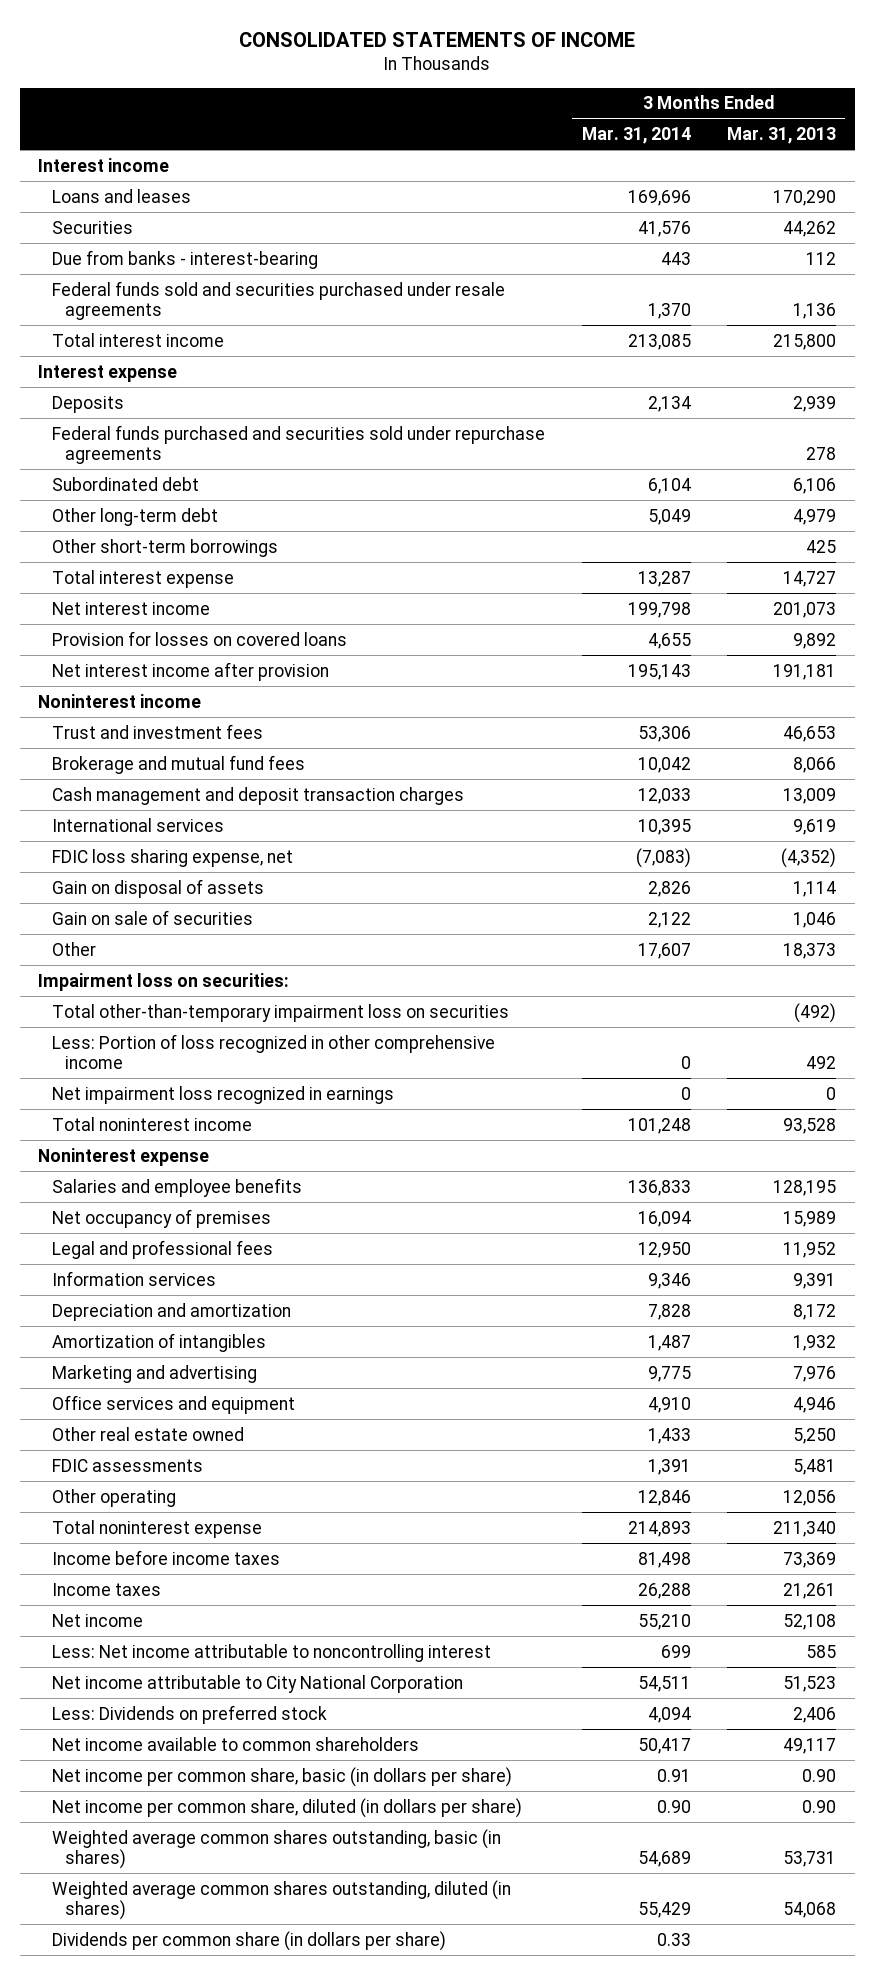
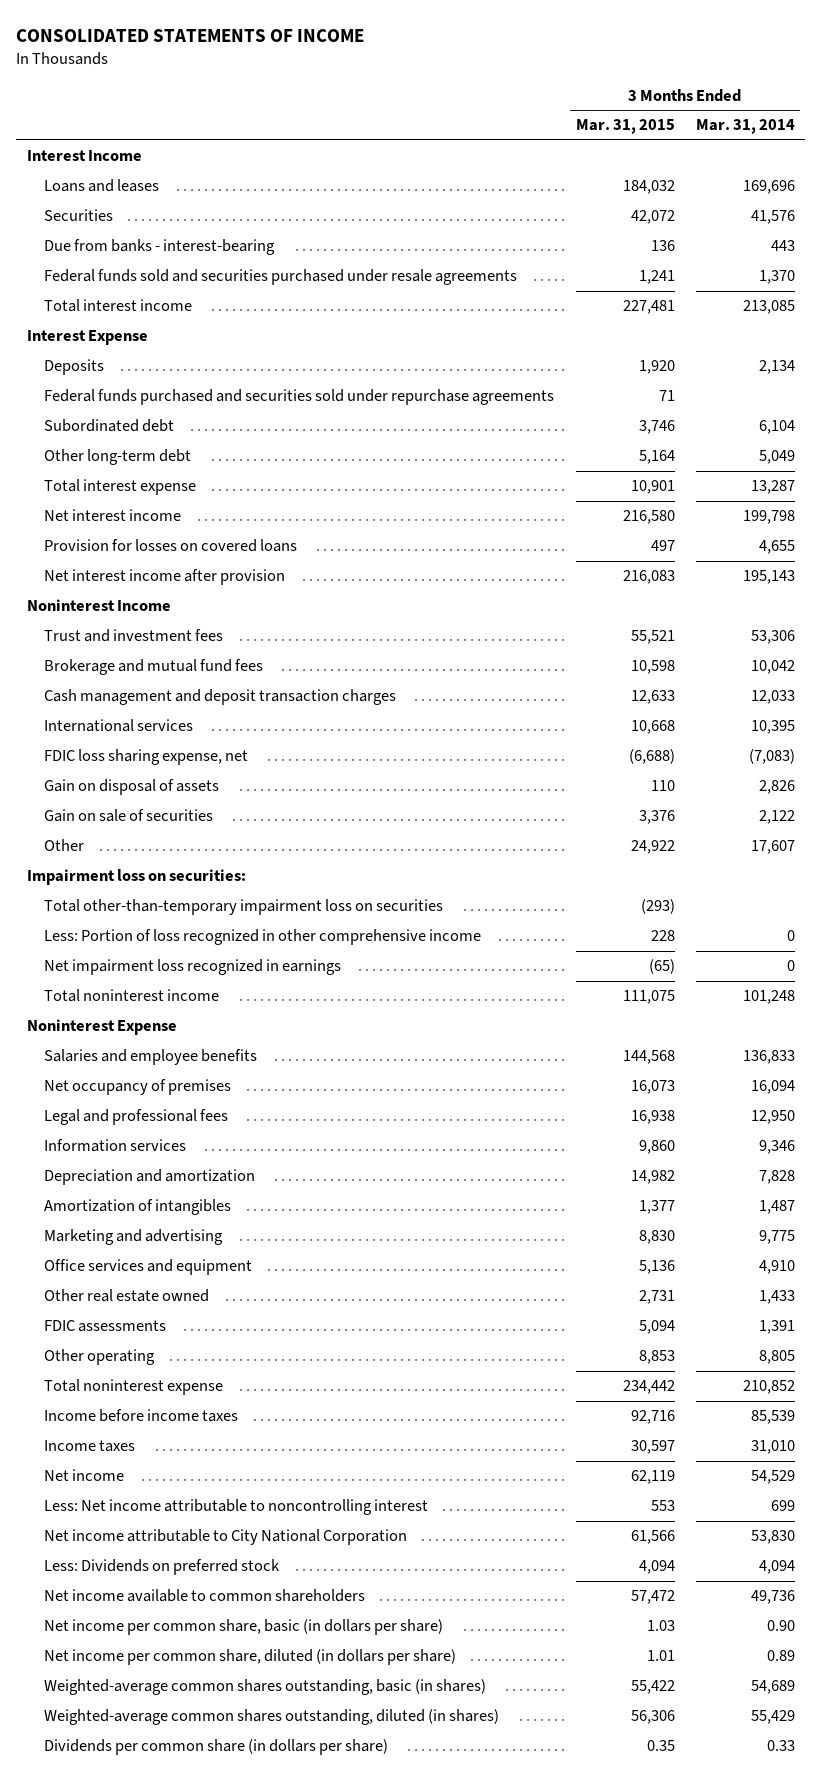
[727,126,837,144] Mar. 31, 2013 -> none
none -> [575,119,675,135] Mar. 31, 2015
[38,157,170,172] Interest income -> [26,150,142,162] Interest Income
[38,364,178,382] Interest expense -> [26,330,148,346] Interest Expense
[51,538,278,557] Other short-term borrowings -> none
[38,693,202,708] Noninterest income -> [26,599,171,612] Noninterest Income
[38,1147,210,1166] Noninterest expense -> [26,1019,177,1036] Noninterest Expense
[637,1489,691,1506] 12,846 -> [758,1350,795,1365] 8,805
[627,1520,691,1537] 214,893 -> [742,1380,795,1395] 210,852
[637,1551,691,1568] 81,498 -> [750,1410,795,1425] 85,539
[637,1582,691,1599] 26,288 -> [750,1440,795,1455] 31,010
[637,1613,691,1630] 55,210 -> [750,1470,795,1485] 54,529
[637,1675,691,1692] 54,511 -> [750,1530,795,1545] 53,830
[637,1737,691,1754] 50,417 -> [750,1590,795,1605] 49,736
[656,1768,691,1782] 0.91 -> [766,1620,795,1632] 0.90
[656,1799,691,1813] 0.90 -> [766,1650,795,1662] 0.89
[51,1828,501,1869] Weighted average common shares outstanding, basic (in shares) -> [44,1679,487,1696] Weighted-average common shares outstanding, basic (in shares)
[51,1879,511,1920] Weighted average common shares outstanding, diluted (in shares) -> [44,1709,500,1726] Weighted-average common shares outstanding, diluted (in shares)

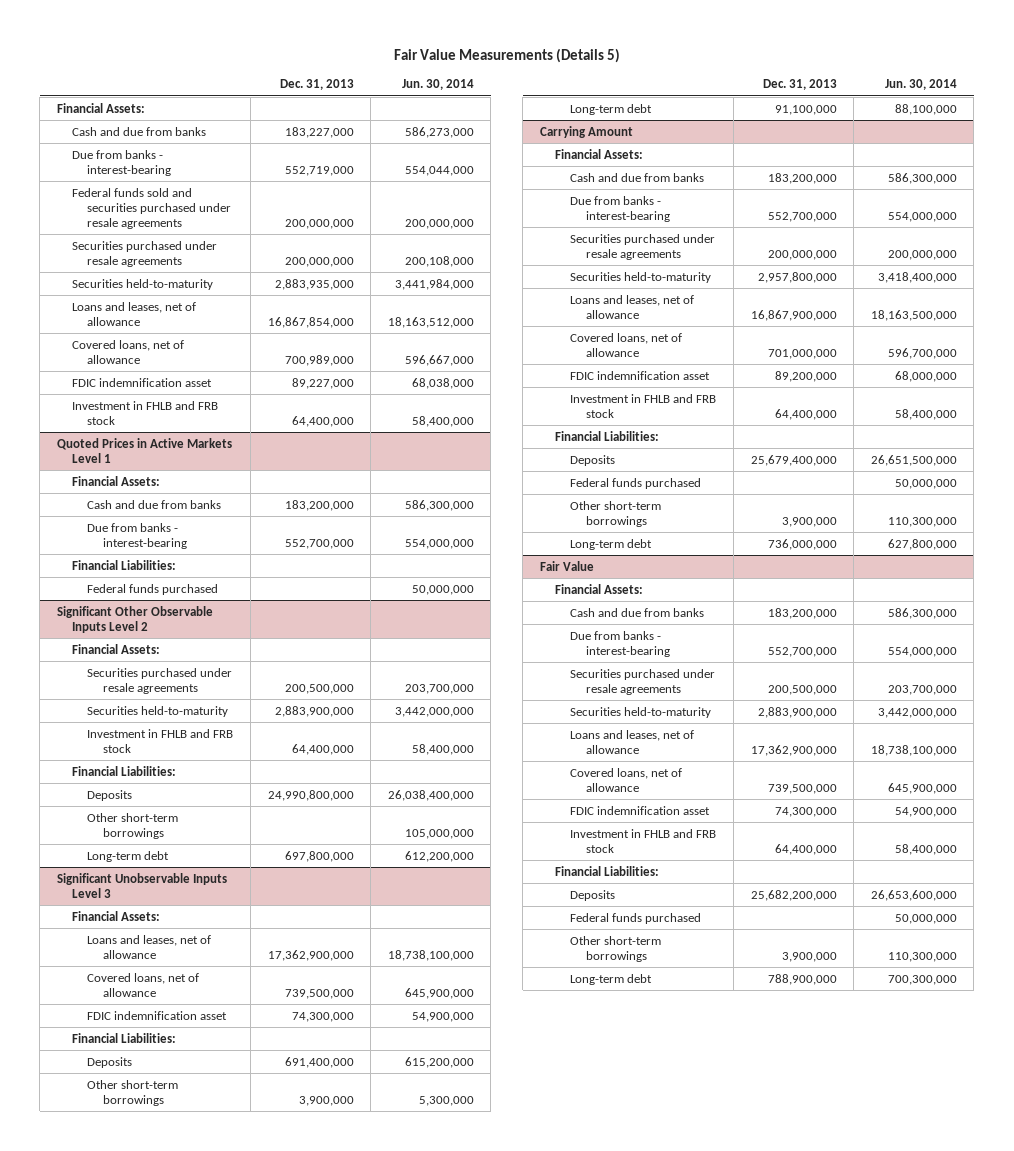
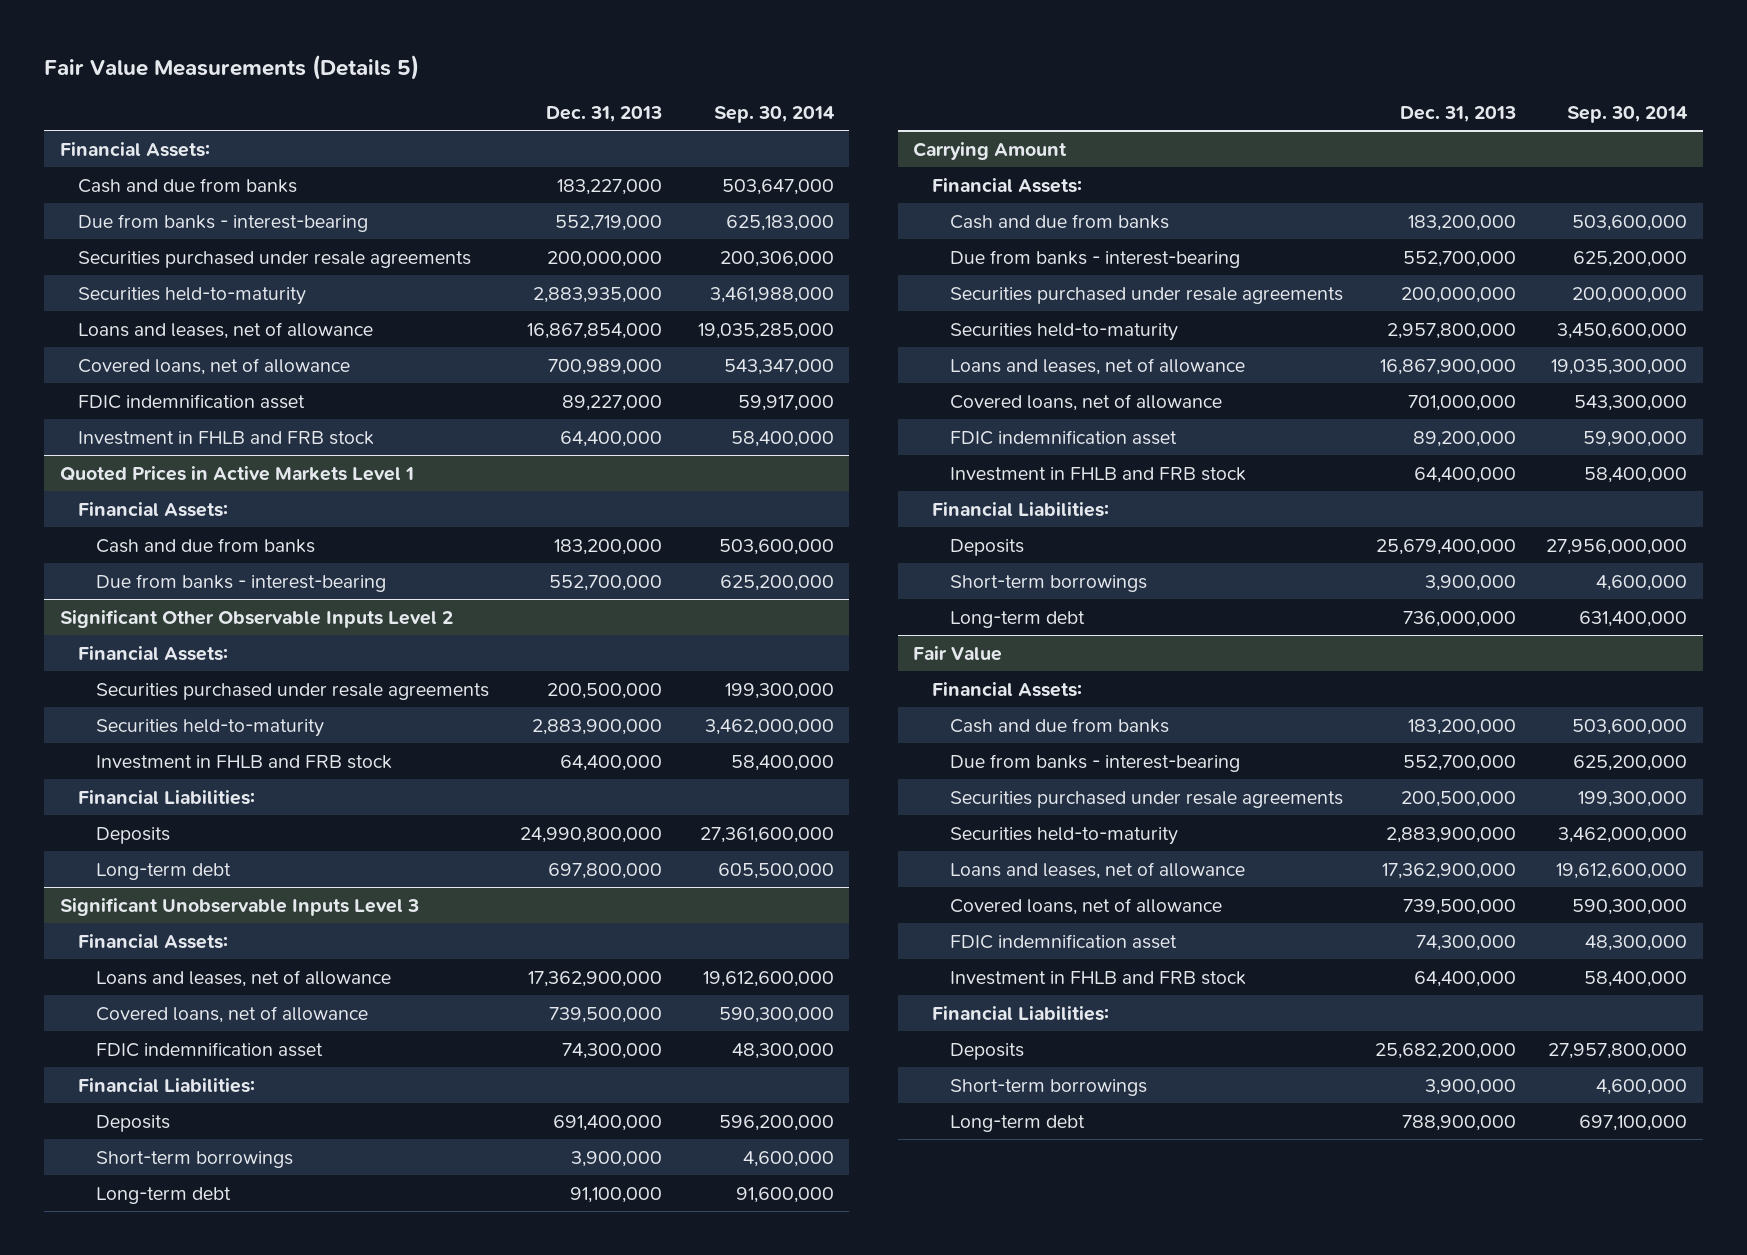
[401,79,474,91] Jun. 30, 2014 -> none
none -> [713,106,835,124] Sep. 30, 2014
[72,187,232,229] Federal funds sold and securities purchased under resale agreements -> none
[72,559,177,570] Financial Liabilities: -> none
[87,583,219,595] Federal funds purchased -> none
[87,812,179,839] Other short-term borrowings -> none
[87,1079,179,1106] Other short-term borrowings -> [96,1150,294,1168] Short-term borrowings
[570,477,702,489] Federal funds purchased -> none
[570,500,662,527] Other short-term borrowings -> [950,574,1148,592] Short-term borrowings
[570,912,702,924] Federal funds purchased -> none
[570,935,662,962] Other short-term borrowings -> [950,1078,1148,1096] Short-term borrowings

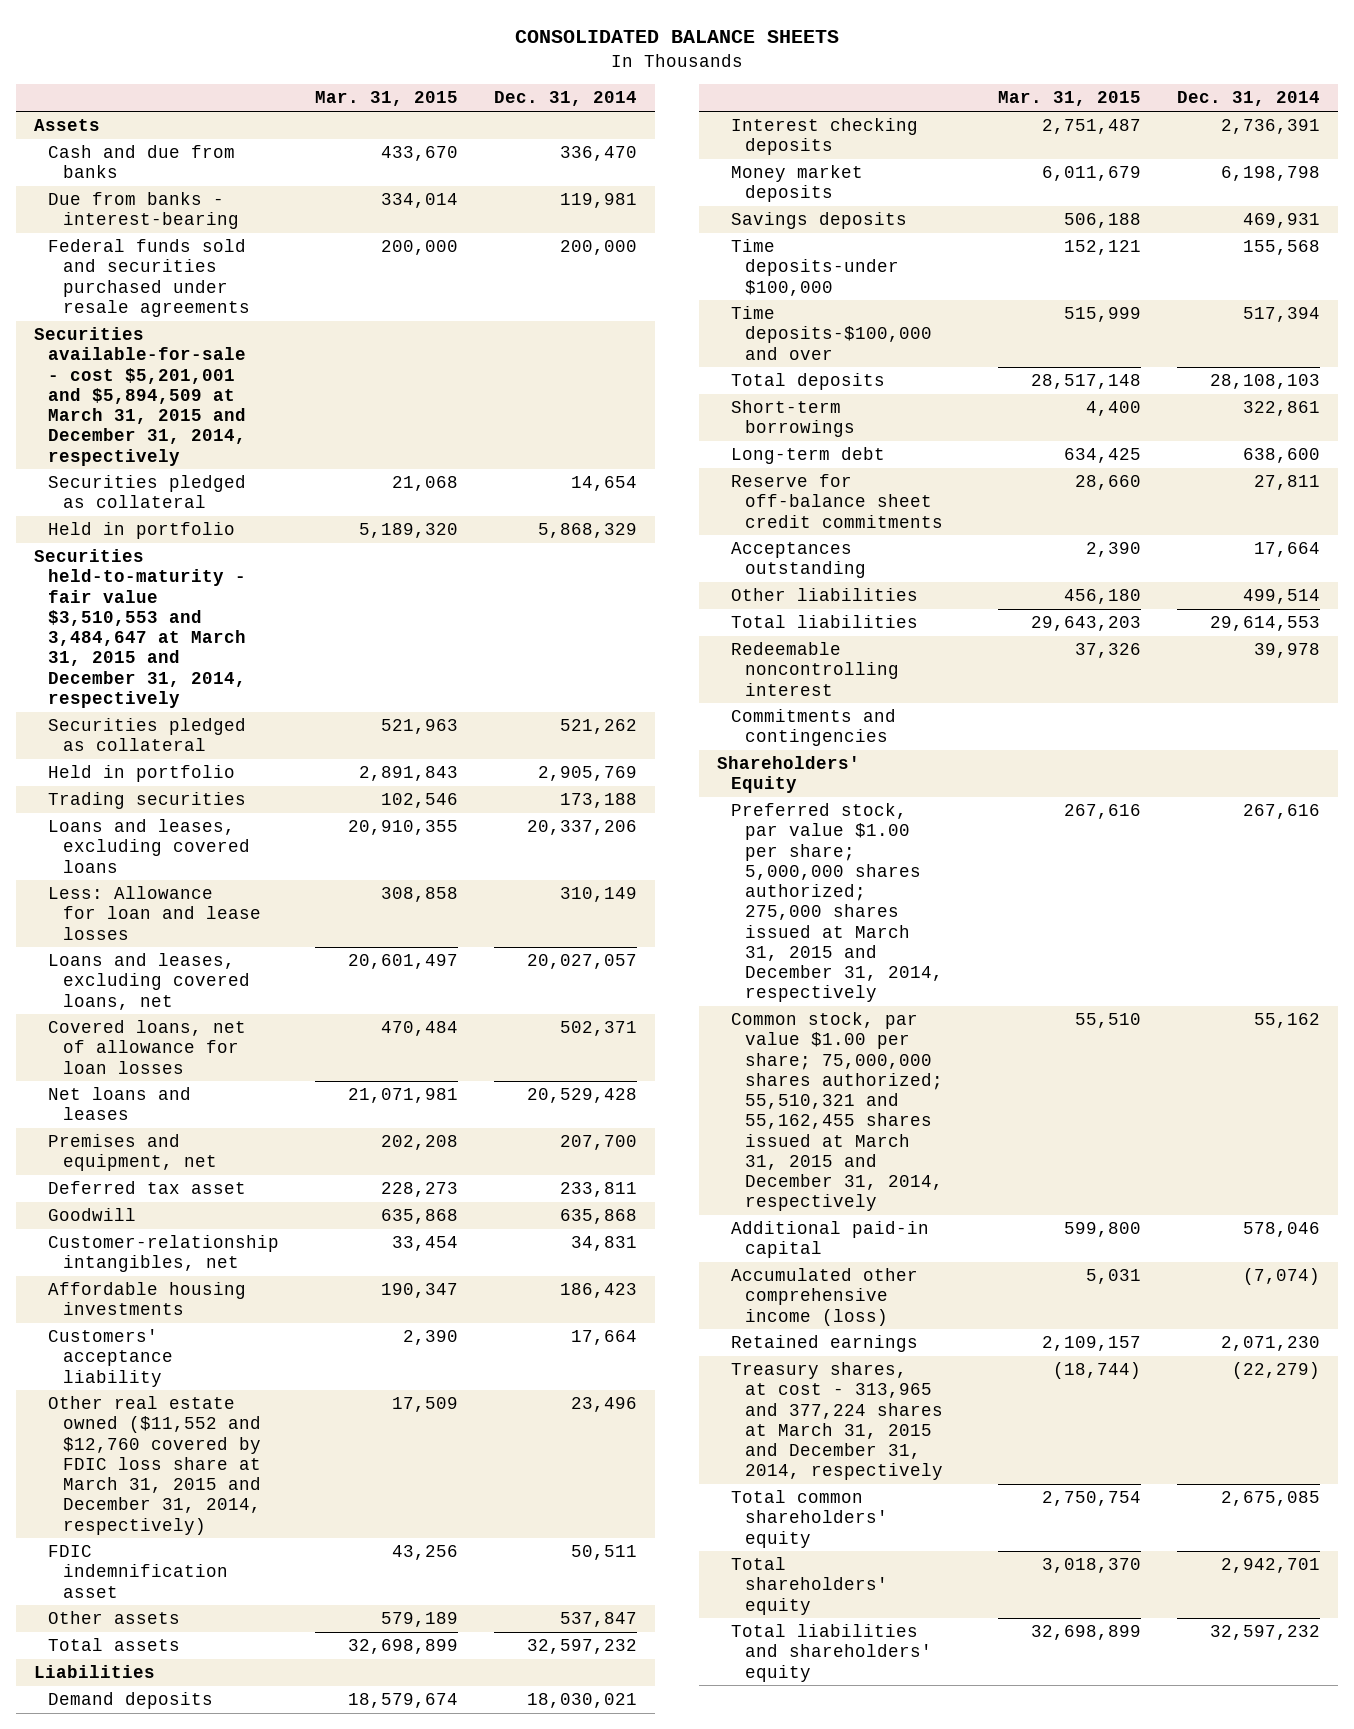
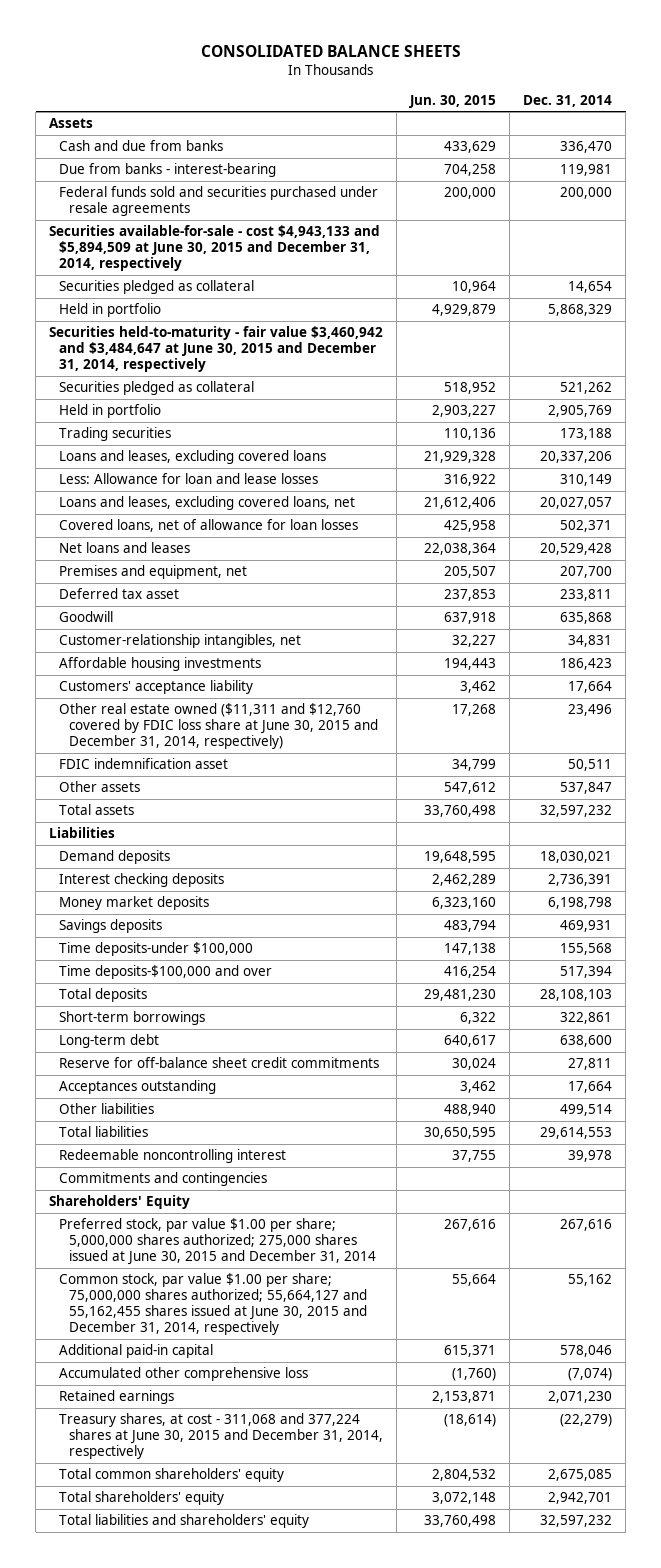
[315,91,459,107] Mar. 31, 2015 -> none
none -> [409,94,497,108] Jun. 30, 2015
[33,327,247,466] Securities available-for-sale - cost $5,201,001 and $5,894,509 at March 31, 2015 and December 31, 2014, respectively -> [49,225,381,272] Securities available-for-sale - cost $4,943,133 and $5,894,509 at June 30, 2015 and December 31, 2014, respectively
[33,549,247,708] Securities held-to-maturity - fair value $3,510,553 and 3,484,647 at March 31, 2015 and December 31, 2014, respectively -> [49,326,384,373] Securities held-to-maturity - fair value $3,460,942 and $3,484,647 at June 30, 2015 and December 31, 2014, respectively
[48,1396,261,1535] Other real estate owned ($11,552 and $12,760 covered by FDIC loss share at March 31, 2015 and December 31, 2014, respectively) -> [59,703,379,750] Other real estate owned ($11,311 and $12,760 covered by FDIC loss share at June 30, 2015 and December 31, 2014, respectively)
[730,803,944,1003] Preferred stock, par value $1.00 per share; 5,000,000 shares authorized; 275,000 shares issued at March 31, 2015 and December 31, 2014, respectively -> [59,1218,377,1266] Preferred stock, par value $1.00 per share; 5,000,000 shares authorized; 275,000 shares issued at June 30, 2015 and December 31, 2014
[730,1012,944,1212] Common stock, par value $1.00 per share; 75,000,000 shares authorized; 55,510,321 and 55,162,455 shares issued at March 31, 2015 and December 31, 2014, respectively -> [59,1273,368,1336] Common stock, par value $1.00 per share; 75,000,000 shares authorized; 55,664,127 and 55,162,455 shares issued at June 30, 2015 and December 31, 2014, respectively
[730,1268,918,1326] Accumulated other comprehensive income (loss) -> [59,1367,309,1382] Accumulated other comprehensive loss
[730,1362,944,1481] Treasury shares, at cost - 313,965 and 377,224 shares at March 31, 2015 and December 31, 2014, respectively -> [59,1413,384,1460] Treasury shares, at cost - 311,068 and 377,224 shares at June 30, 2015 and December 31, 2014, respectively

